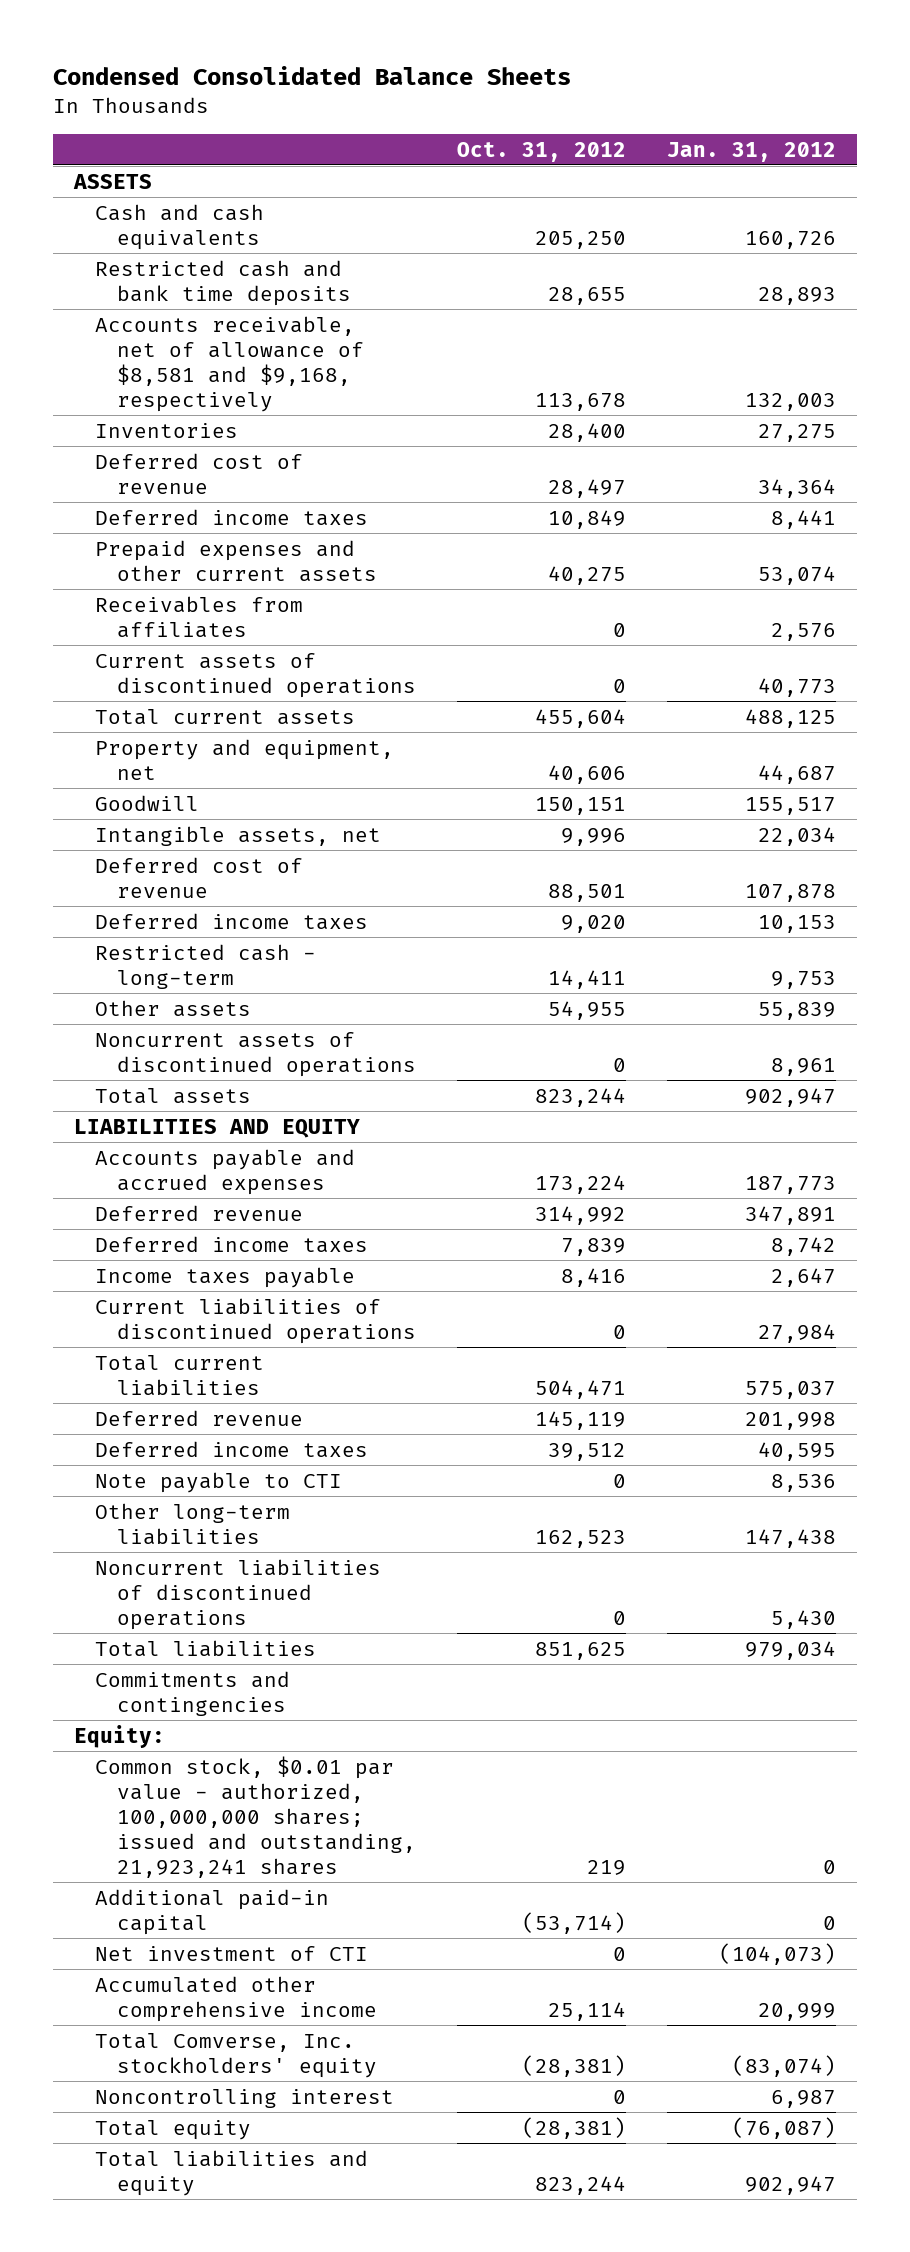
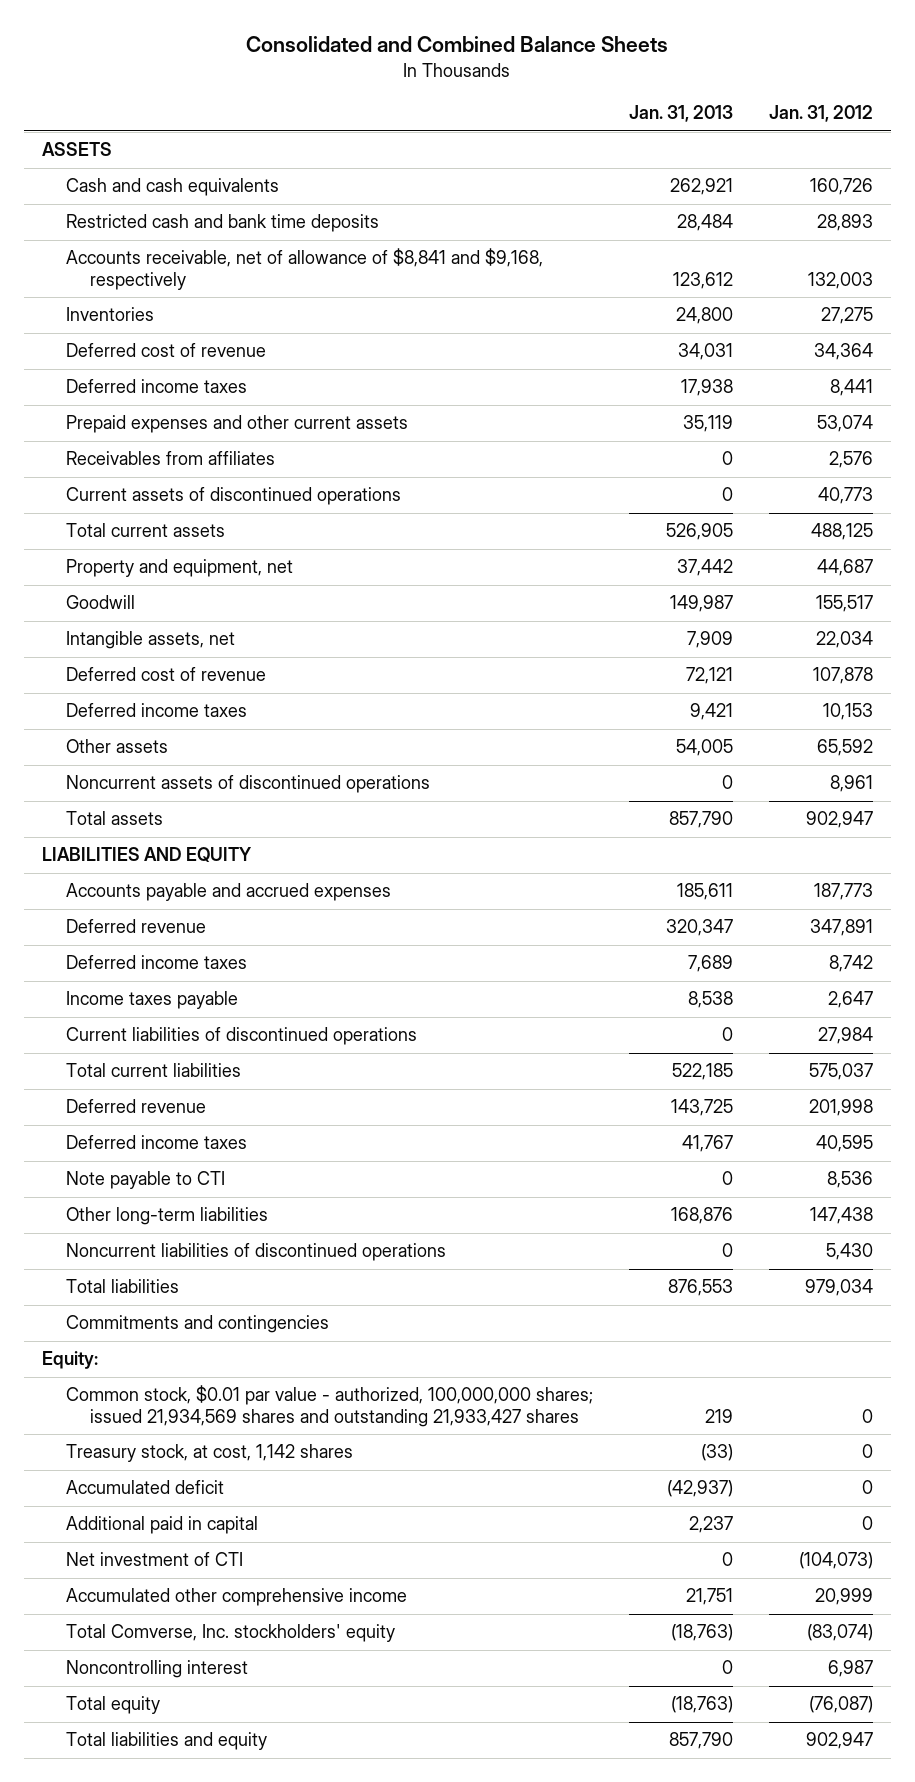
[53,66,572,86] Condensed Consolidated Balance Sheets -> [246,36,669,53] Consolidated and Combined Balance Sheets
[457,141,627,162] Oct. 31, 2012 -> none
none -> [628,105,733,123] Jan. 31, 2013
[95,315,364,412] Accounts receivable, net of allowance of $8,581 and $9,168, respectively -> [65,248,543,290] Accounts receivable, net of allowance of $8,841 and $9,168, respectively
[95,943,317,989] Restricted cash - long-term -> none
[758,1001,837,1020] 55,839 -> [816,739,873,757] 65,592
[95,1755,416,1878] Common stock, $0.01 par value - authorized, 100,000,000 shares; issued and outstanding, 21,923,241 shares -> [65,1385,593,1427] Common stock, $0.01 par value - authorized, 100,000,000 shares; issued 21,934,569 shares and outstanding 21,933,427 shares
none -> [65,1444,353,1463] Treasury stock, at cost, 1,142 shares
none -> [65,1480,224,1495] Accumulated deficit
[95,1888,330,1935] Additional paid-in capital -> [65,1516,258,1535] Additional paid in capital

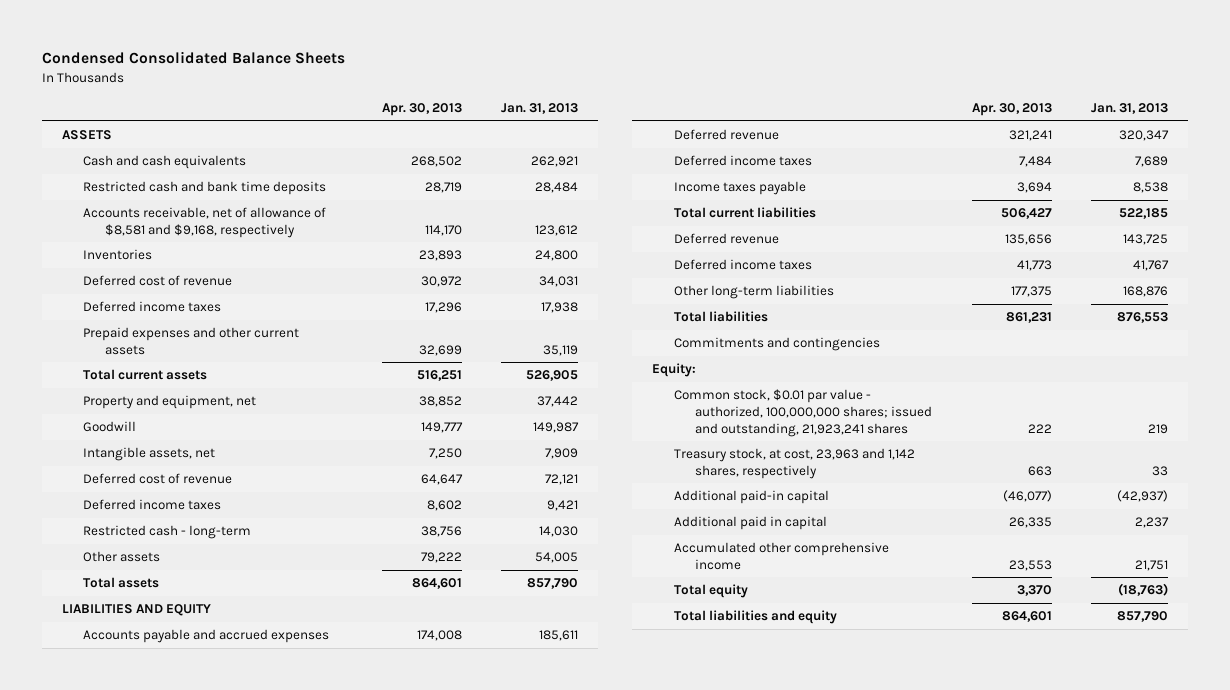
[246,36,669,53] Consolidated and Combined Balance Sheets -> [41,51,345,65] Condensed Consolidated Balance Sheets
[768,105,873,123] Jan. 31, 2012 -> none
none -> [381,103,462,117] Apr. 30, 2013
[65,248,543,290] Accounts receivable, net of allowance of $8,841 and $9,168, respectively -> [83,207,327,238] Accounts receivable, net of allowance of $8,581 and $9,168, respectively
[65,451,275,466] Receivables from affiliates -> none
[65,487,401,506] Current assets of discontinued operations -> none
none -> [83,525,252,540] Restricted cash - long-term
[65,775,430,794] Noncurrent assets of discontinued operations -> none
[65,1027,417,1046] Current liabilities of discontinued operations -> none
[65,1171,225,1190] Note payable to CTI -> none
[65,1243,446,1262] Noncurrent liabilities of discontinued operations -> none
[65,1385,593,1427] Common stock, $0.01 par value - authorized, 100,000,000 shares; issued 21,934,569 shares and outstanding 21,933,427 shares -> [673,389,933,437] Common stock, $0.01 par value - authorized, 100,000,000 shares; issued and outstanding, 21,923,241 shares
[65,1444,353,1463] Treasury stock, at cost, 1,142 shares -> [673,448,915,479] Treasury stock, at cost, 23,963 and 1,142 shares, respectively
[700,1444,733,1462] (33) -> [1152,465,1169,476] 33
[65,1480,224,1495] Accumulated deficit -> [673,490,829,505] Additional paid-in capital
[65,1552,243,1567] Net investment of CTI -> none
[65,1624,395,1643] Total Comverse, Inc. stockholders' equity -> none
[65,1660,248,1679] Noncontrolling interest -> none

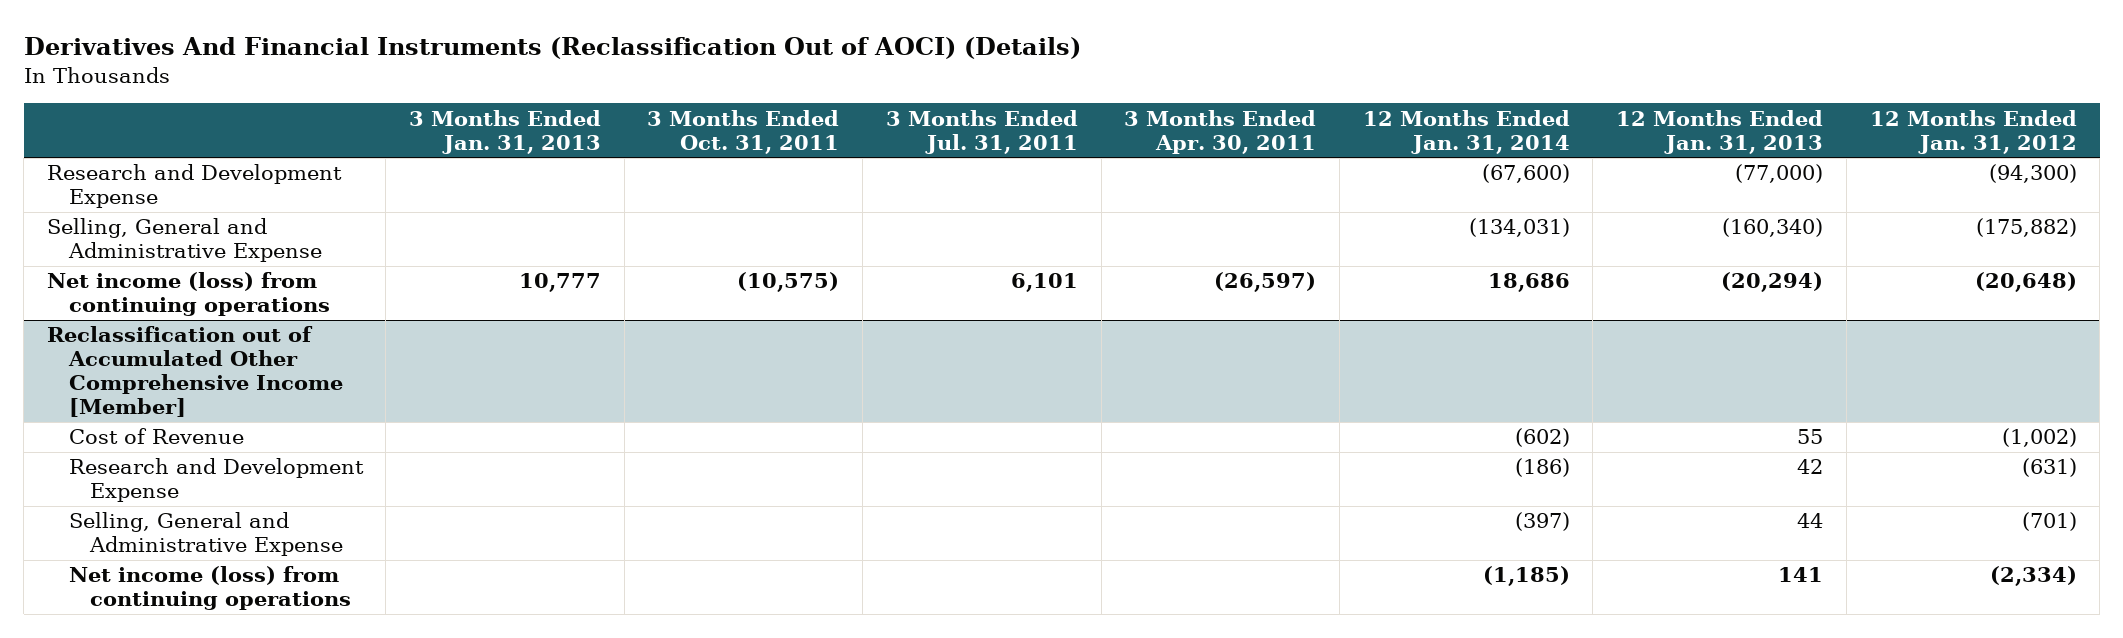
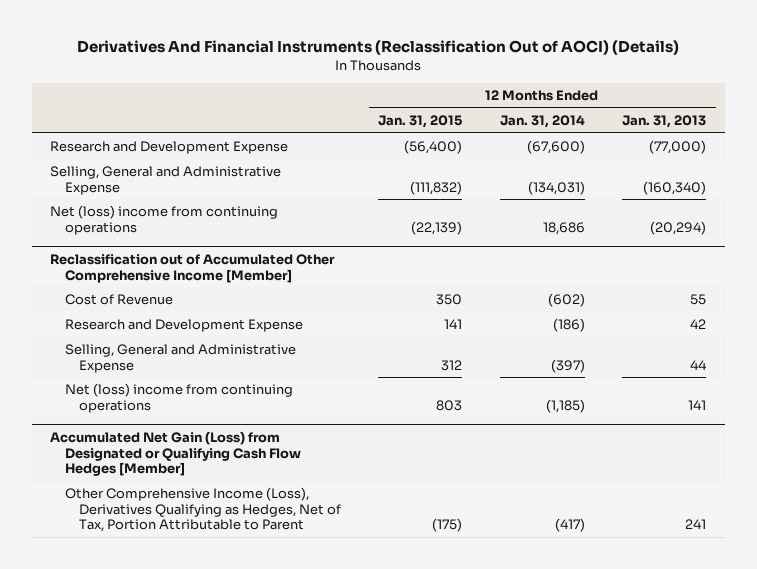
[408,109,601,154] 3 Months Ended Jan. 31, 2013 -> none
[647,109,840,154] 3 Months Ended Oct. 31, 2011 -> none
[885,109,1078,154] 3 Months Ended Jul. 31, 2011 -> none
[1124,109,1317,154] 3 Months Ended Apr. 30, 2011 -> none
[1869,109,2077,154] 12 Months Ended Jan. 31, 2012 -> none
none -> [378,115,463,129] Jan. 31, 2015
[46,272,330,317] Net income (loss) from continuing operations -> [50,205,279,235] Net (loss) income from continuing operations
[68,566,352,611] Net income (loss) from continuing operations -> [64,383,293,413] Net (loss) income from continuing operations
none -> [50,431,301,477] Accumulated Net Gain (Loss) from Designated or Qualifying Cash Flow Hedges [Member]
none -> [64,487,342,533] Other Comprehensive Income (Loss), Derivatives Qualifying as Hedges, Net of Tax, Portion Attributable to Parent

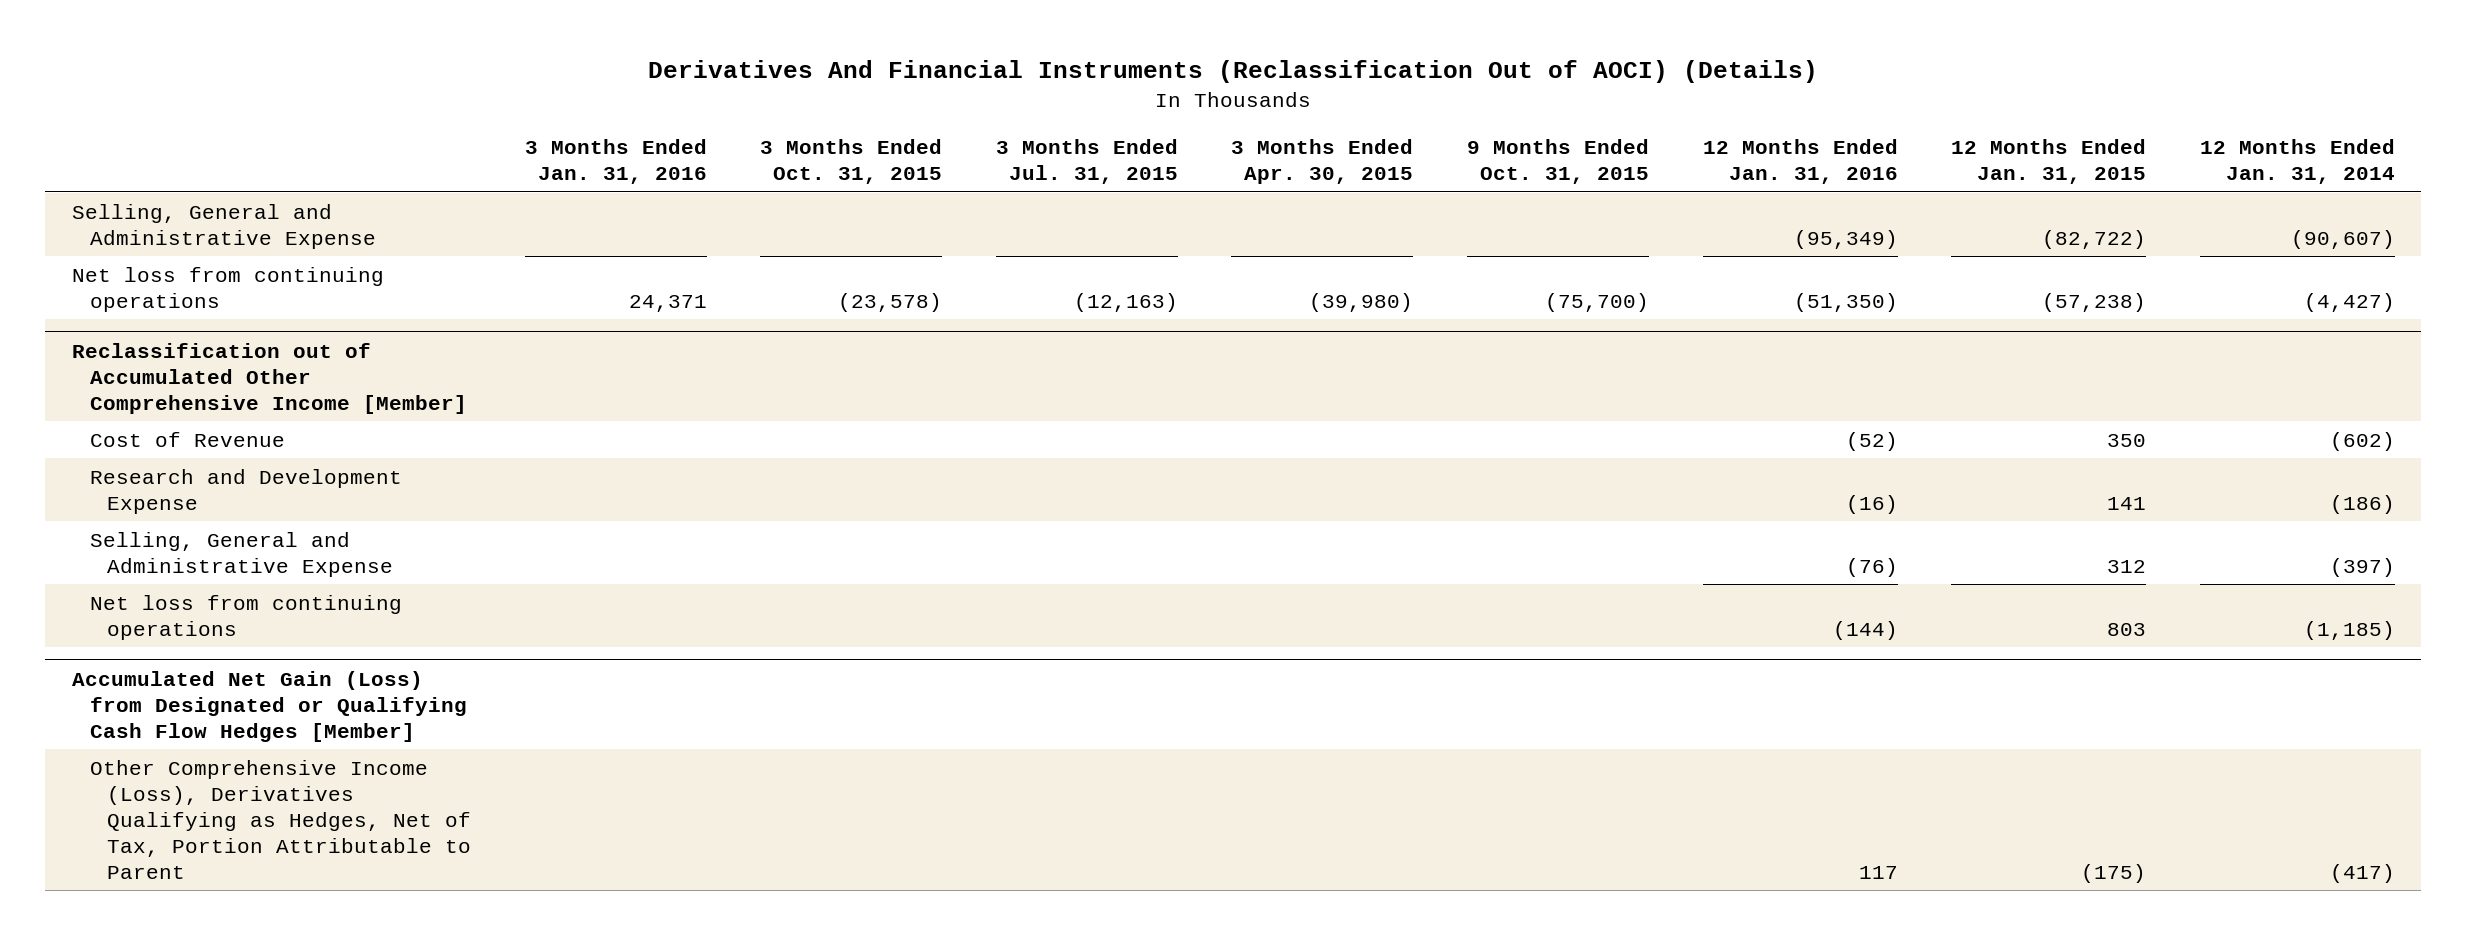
[622,115,707,129] Jan. 31, 2013 -> none
none -> [524,138,707,184] 3 Months Ended Jan. 31, 2016
none -> [760,138,943,184] 3 Months Ended Oct. 31, 2015
none -> [995,138,1178,184] 3 Months Ended Jul. 31, 2015
none -> [1231,138,1414,184] 3 Months Ended Apr. 30, 2015
none -> [1467,138,1650,184] 9 Months Ended Oct. 31, 2015
none -> [1702,138,1898,184] 12 Months Ended Jan. 31, 2016
[50,141,289,155] Research and Development Expense -> none
[410,180,463,195] (111,832) -> [2042,229,2147,249] (82,722)
[527,180,585,195] (134,031) -> [2290,229,2395,249] (90,607)
[50,205,279,235] Net (loss) income from continuing operations -> [72,266,385,312] Net loss from continuing operations
[411,220,463,235] (22,139) -> [2042,292,2147,312] (57,238)
[542,221,585,235] 18,686 -> [2303,292,2395,312] (4,427)
[64,383,293,413] Net (loss) income from continuing operations -> [89,594,402,640] Net loss from continuing operations

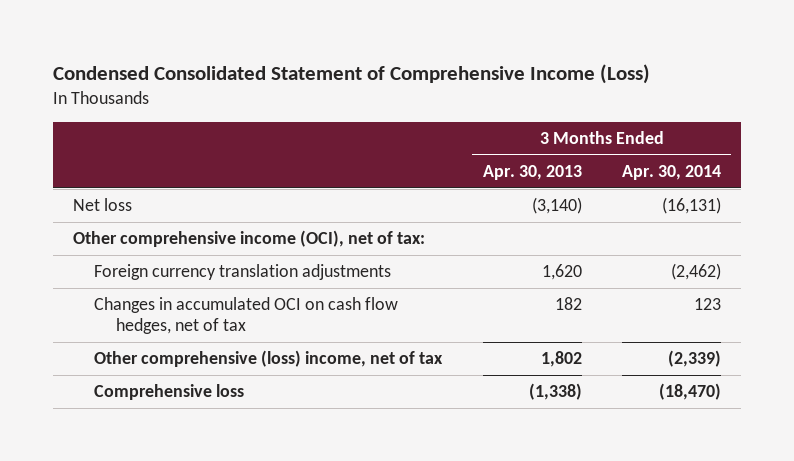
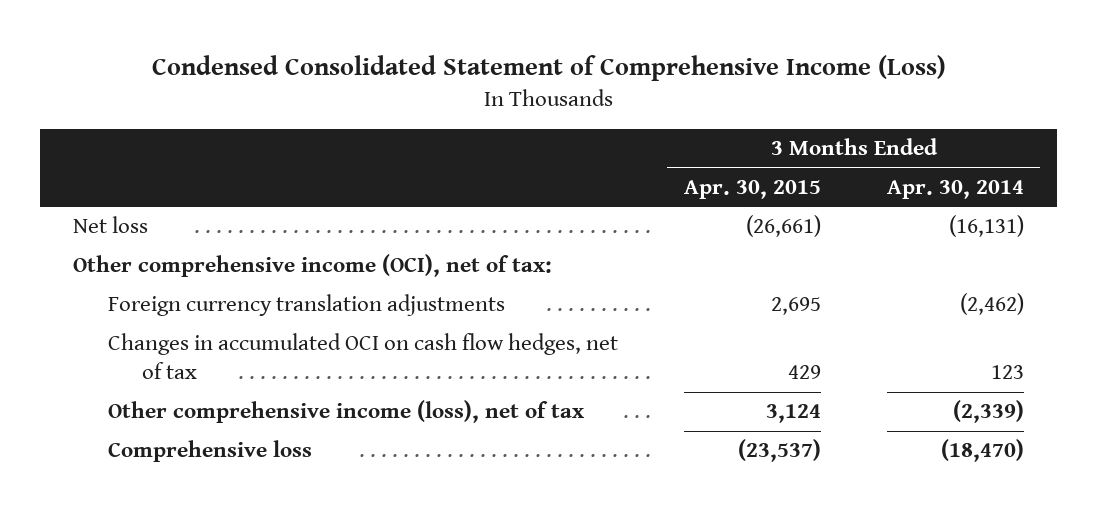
[482,164,582,180] Apr. 30, 2013 -> none
none -> [683,179,821,199] Apr. 30, 2015
[94,350,444,368] Other comprehensive (loss) income, net of tax -> [107,400,584,424] Other comprehensive income (loss), net of tax

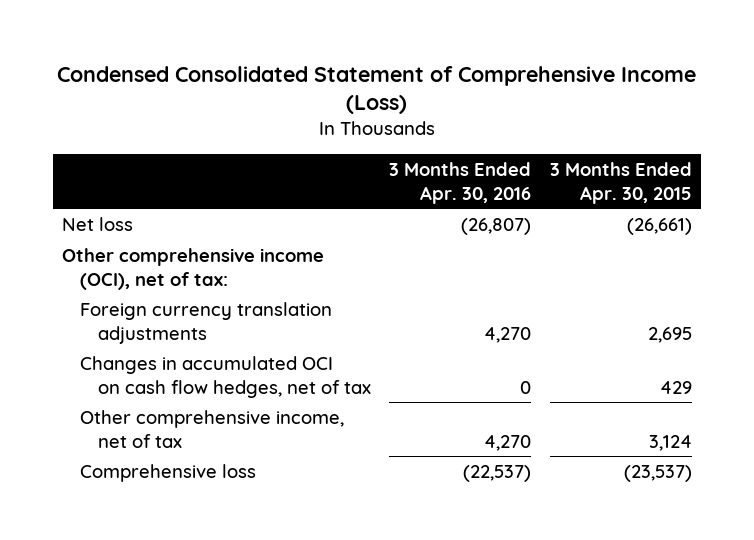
[886,179,1024,199] Apr. 30, 2014 -> none
none -> [389,161,532,204] 3 Months Ended Apr. 30, 2016
[107,400,584,424] Other comprehensive income (loss), net of tax -> [79,409,344,448] Other comprehensive income, net of tax

